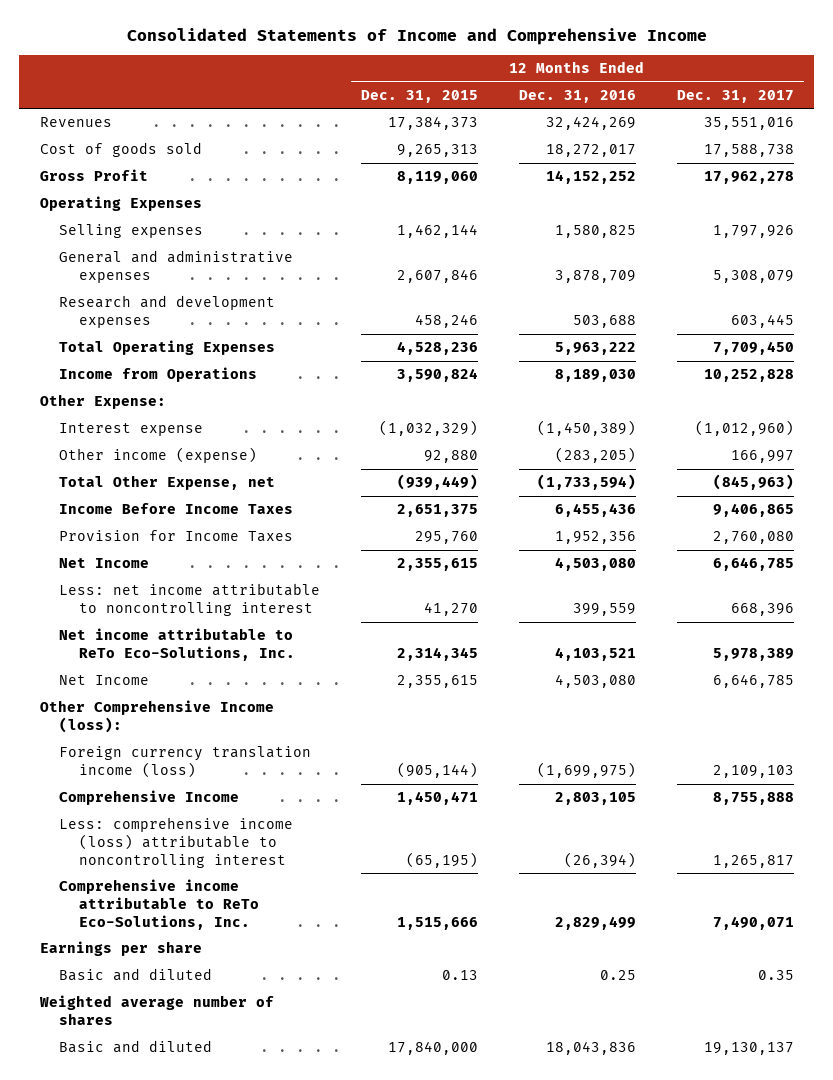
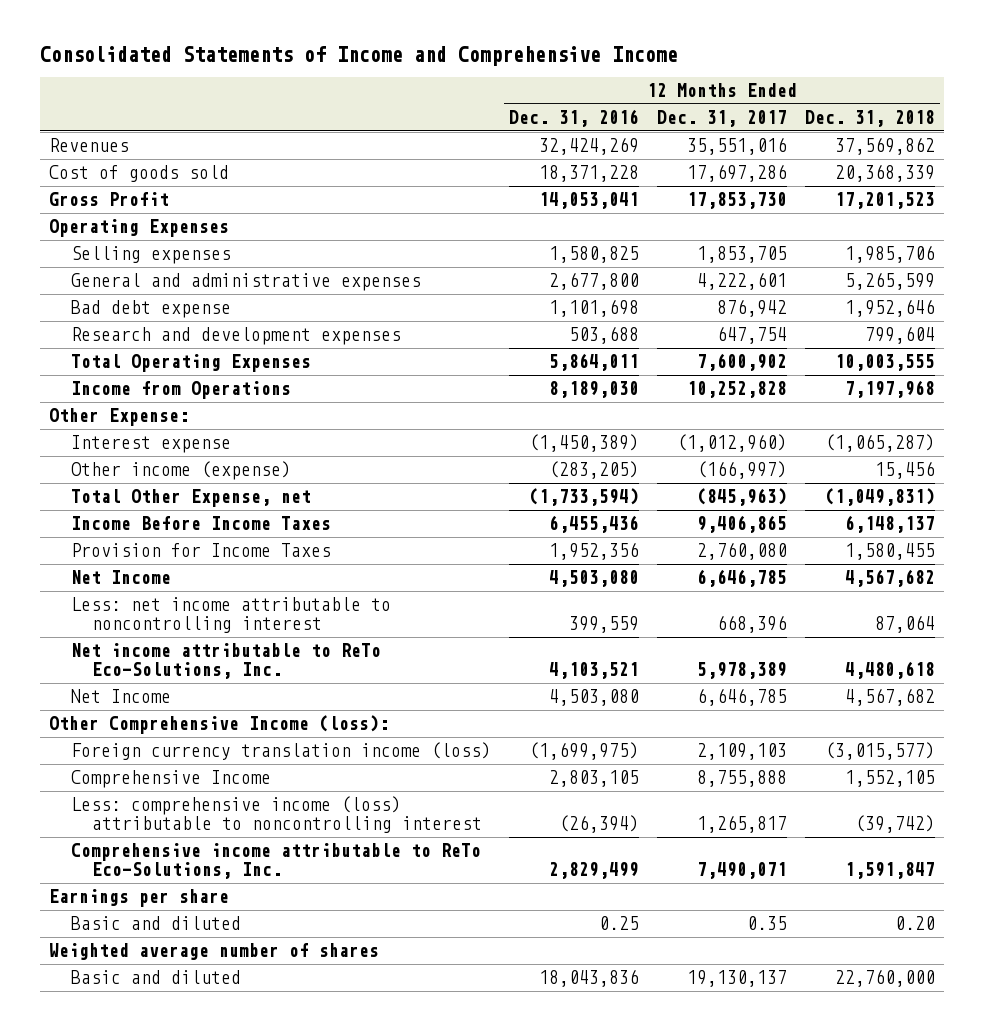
[361,89,479,103] Dec. 31, 2015 -> none
none -> [805,110,936,128] Dec. 31, 2018
[545,144,636,158] 18,272,017 -> [538,165,639,183] 18,371,228
[703,144,794,158] 17,588,738 -> [687,164,788,183] 17,697,286
[545,170,636,185] 14,152,252 -> [538,192,639,210] 14,053,041
[703,171,794,185] 17,962,278 -> [687,192,788,210] 17,853,730
[712,225,794,239] 1,797,926 -> [697,246,788,264] 1,853,705
[554,270,636,284] 3,878,709 -> [548,272,639,291] 2,677,800
[712,270,794,284] 5,308,079 -> [697,272,788,291] 4,222,601
none -> [70,300,231,319] Bad debt expense
[730,314,794,329] 603,445 -> [717,326,788,345] 647,754
[554,342,636,356] 5,963,222 -> [548,353,639,372] 5,864,011
[712,341,794,356] 7,709,450 -> [697,353,788,372] 7,600,902
[730,450,794,464] 166,997 -> [697,461,788,480] (166,997)

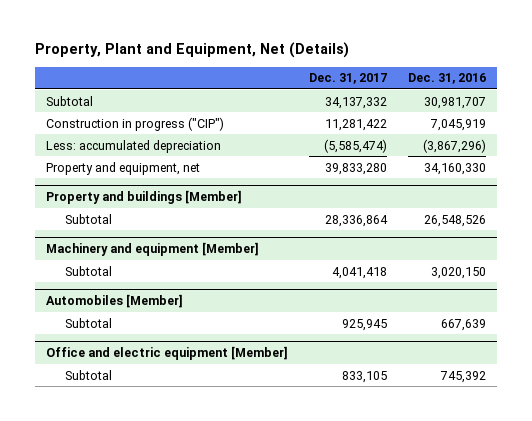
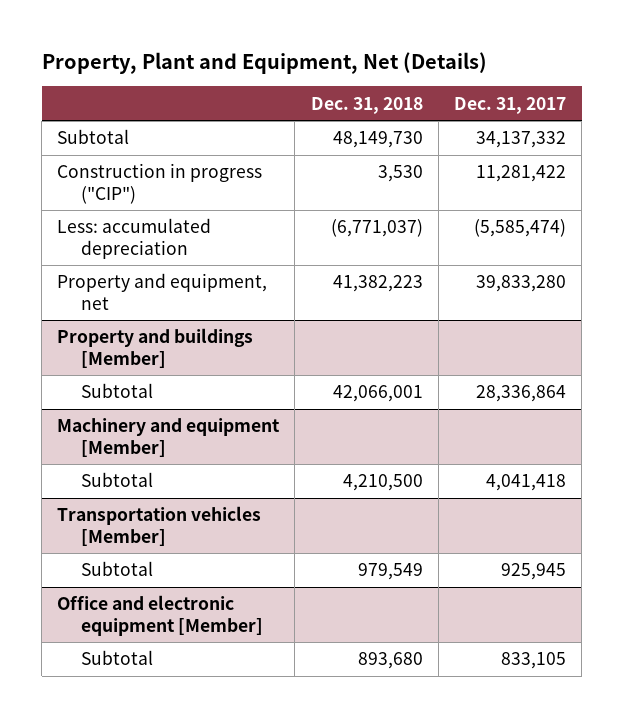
[408,73,487,85] Dec. 31, 2016 -> none
none -> [310,96,423,114] Dec. 31, 2018
[45,293,183,308] Automobiles [Member] -> [57,506,262,546] Transportation vehicles [Member]
[45,345,288,360] Office and electric equipment [Member] -> [57,595,263,636] Office and electronic equipment [Member]

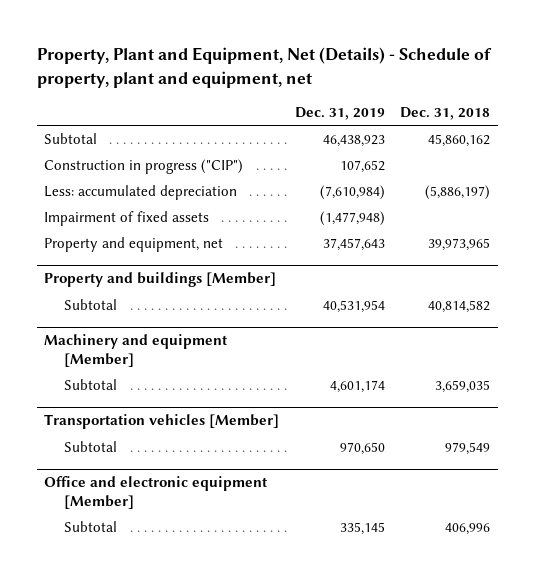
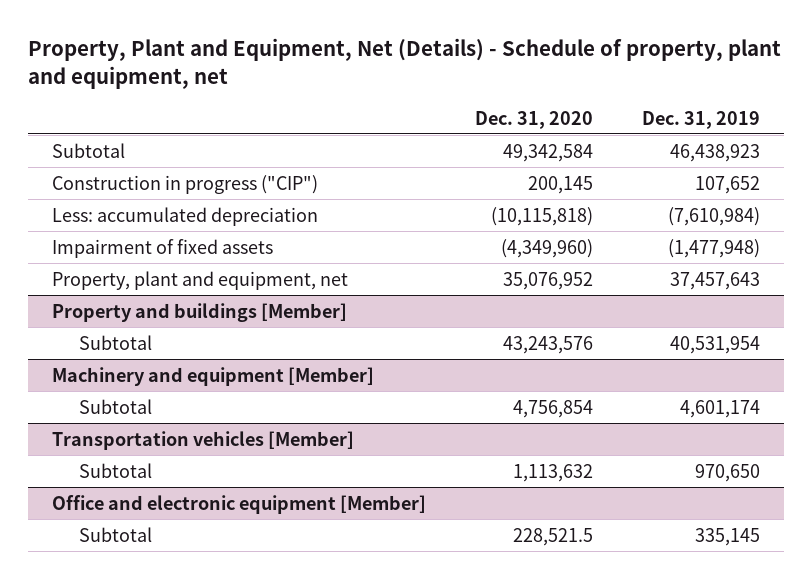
[400,106,491,120] Dec. 31, 2018 -> none
none -> [475,110,594,129] Dec. 31, 2020
[44,237,224,253] Property and equipment, net -> [52,270,349,290] Property, plant and equipment, net

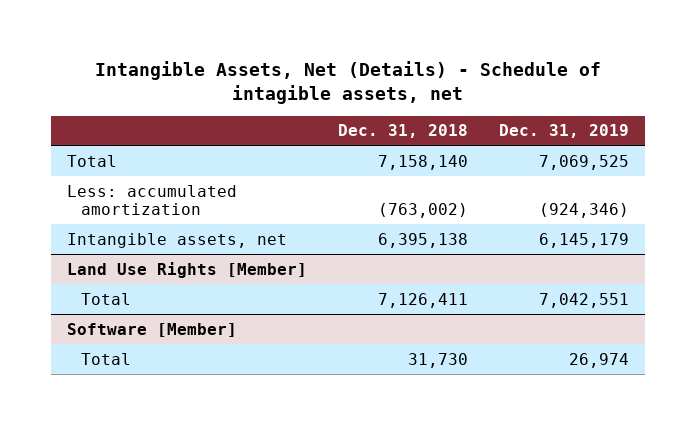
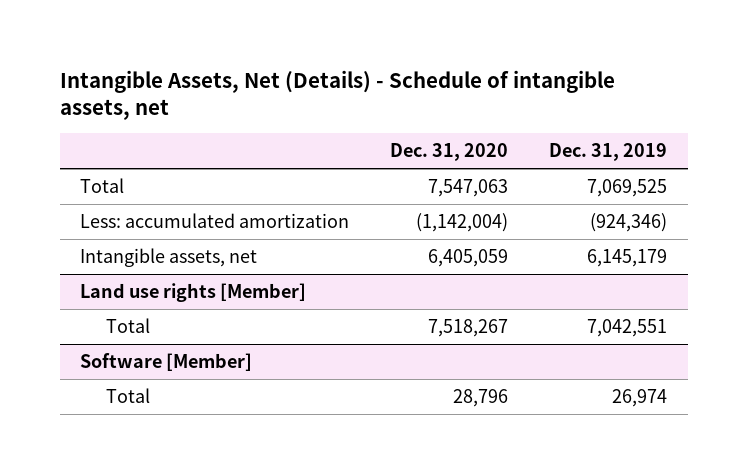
[95,60,602,105] Intangible Assets, Net (Details) - Schedule of intagible assets, net -> [59,69,615,121] Intangible Assets, Net (Details) - Schedule of intangible assets, net
[338,124,469,139] Dec. 31, 2018 -> none
none -> [390,143,509,162] Dec. 31, 2020
[66,261,307,278] Land Use Rights [Member] -> [80,283,307,303] Land use rights [Member]

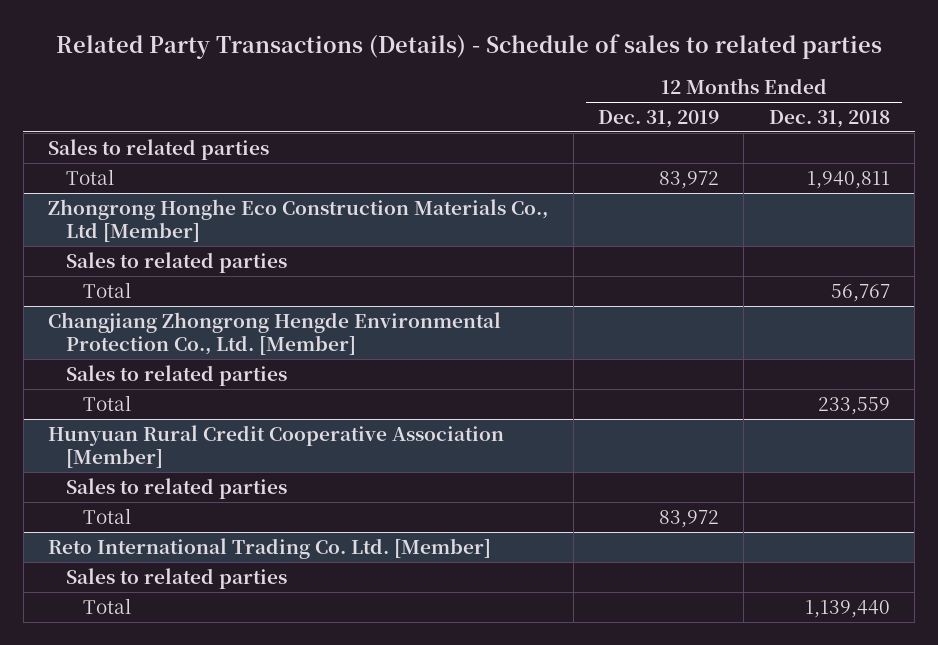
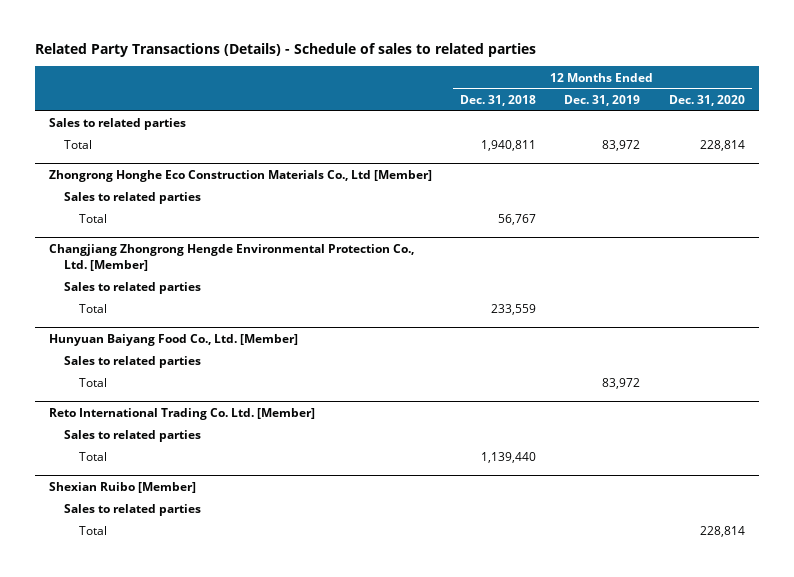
none -> [668,94,745,106] Dec. 31, 2020
[48,424,505,469] Hunyuan Rural Credit Cooperative Association [Member] -> [49,334,299,347] Hunyuan Baiyang Food Co., Ltd. [Member]
none -> [49,482,197,494] Shexian Ruibo [Member]
none -> [63,504,201,517] Sales to related parties
none -> [78,526,107,536] Total

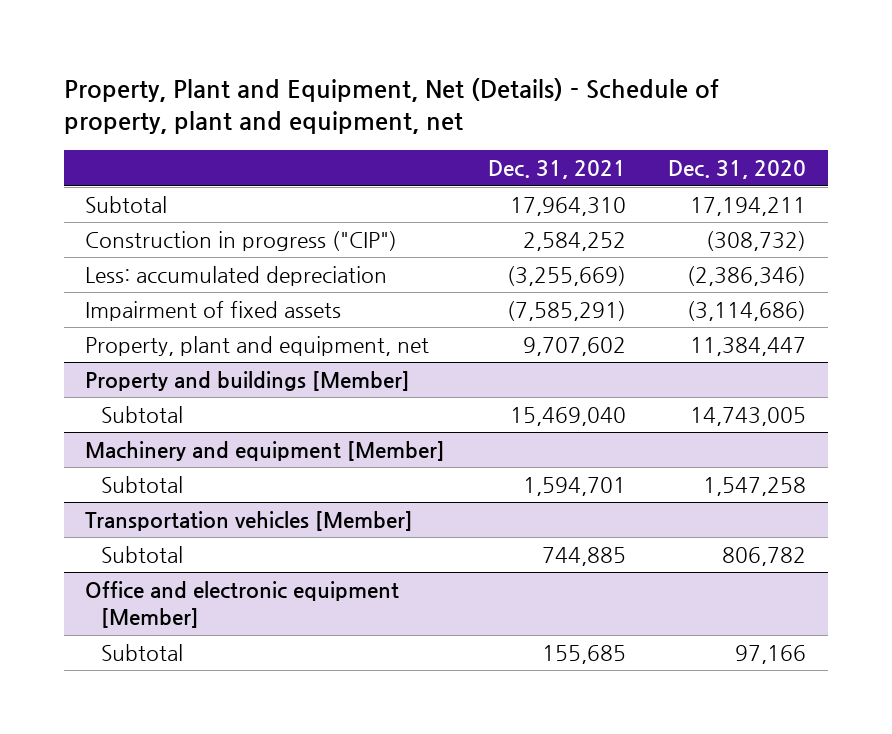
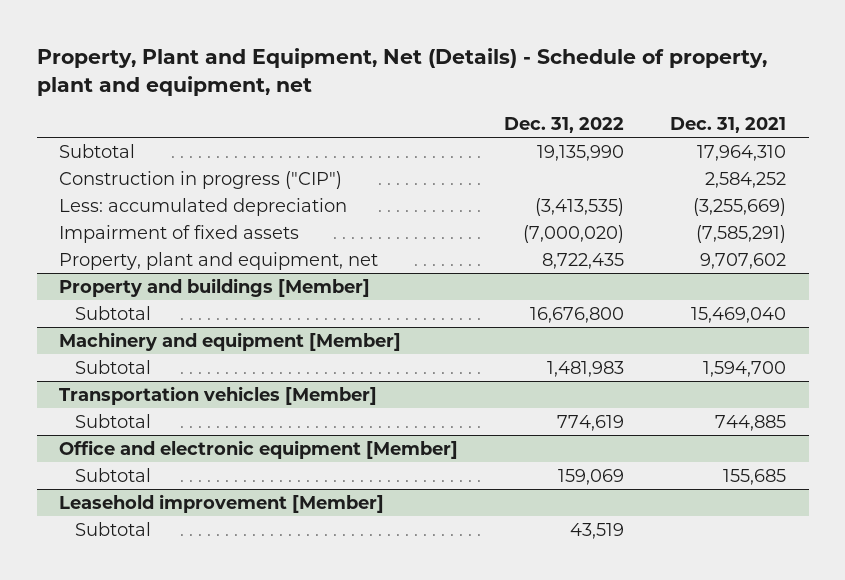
[668,160,807,180] Dec. 31, 2020 -> none
none -> [504,116,625,133] Dec. 31, 2022
[522,477,626,497] 1,594,701 -> [702,360,786,377] 1,594,700
none -> [59,493,385,513] Leasehold improvement [Member]
none -> [74,521,151,536] Subtotal

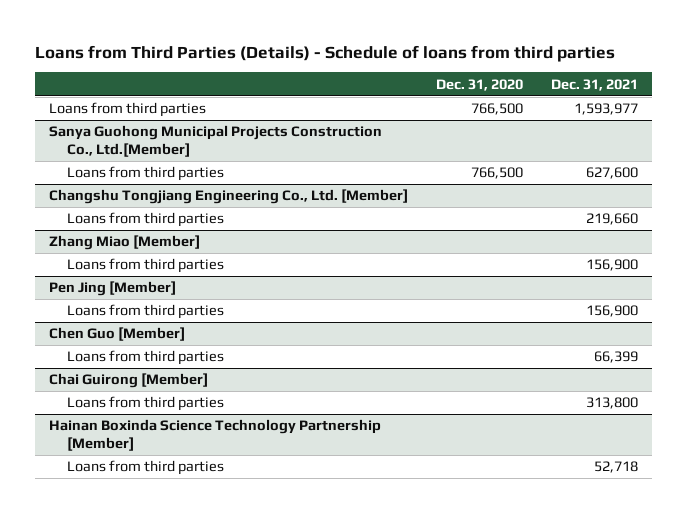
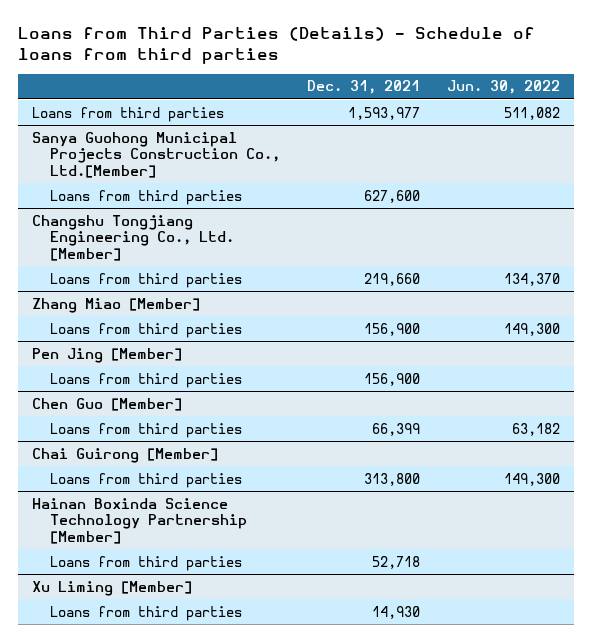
[436,78,524,91] Dec. 31, 2020 -> none
none -> [447,80,561,95] Jun. 30, 2022
none -> [31,580,192,596] Xu Liming [Member]
none -> [50,605,243,621] Loans from third parties

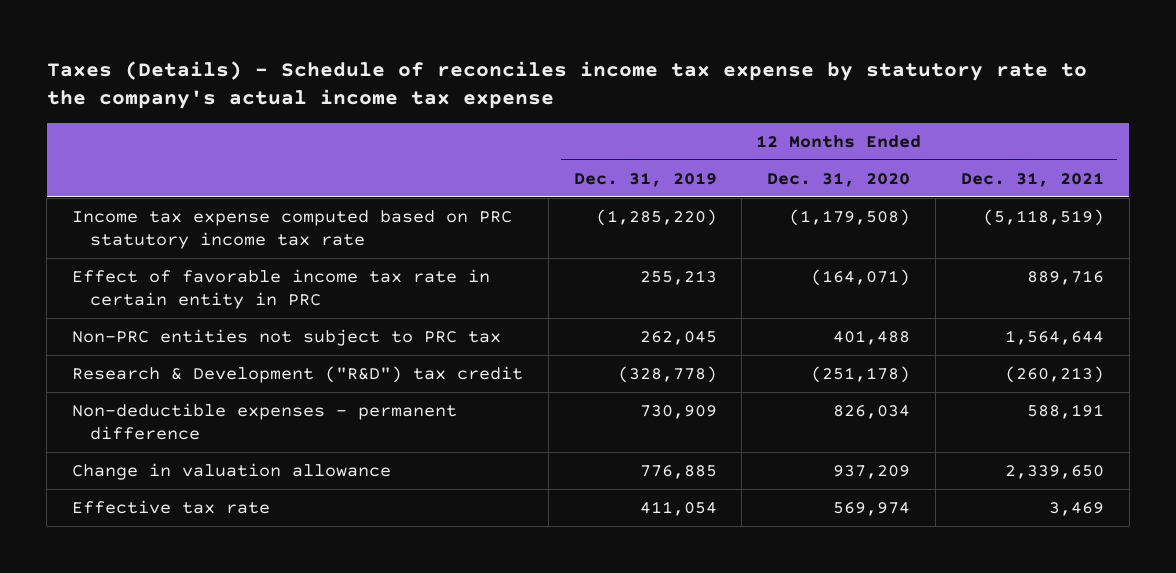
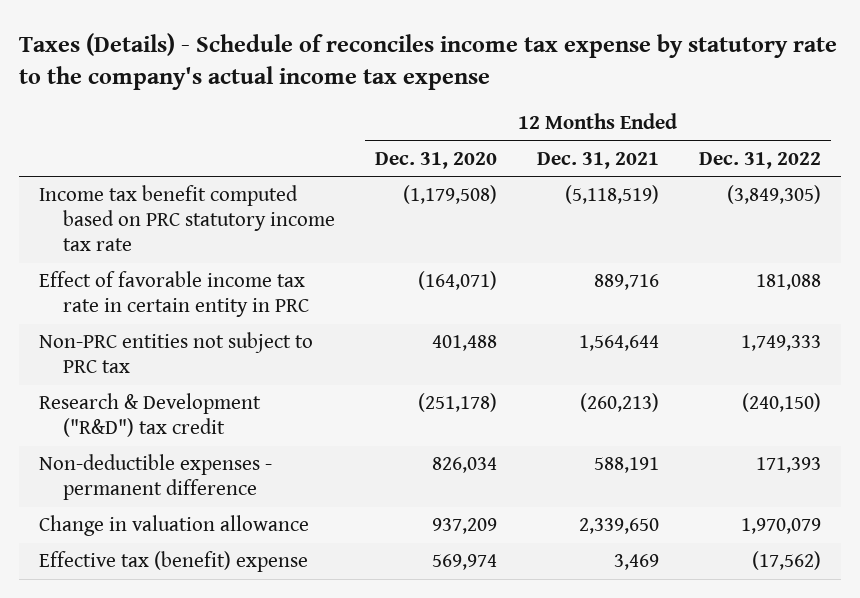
[573,171,717,187] Dec. 31, 2019 -> none
none -> [698,152,821,170] Dec. 31, 2022
[71,209,512,250] Income tax expense computed based on PRC statutory income tax rate -> [38,185,336,252] Income tax benefit computed based on PRC statutory income tax rate
[71,499,270,514] Effective tax rate -> [38,551,308,573] Effective tax (benefit) expense

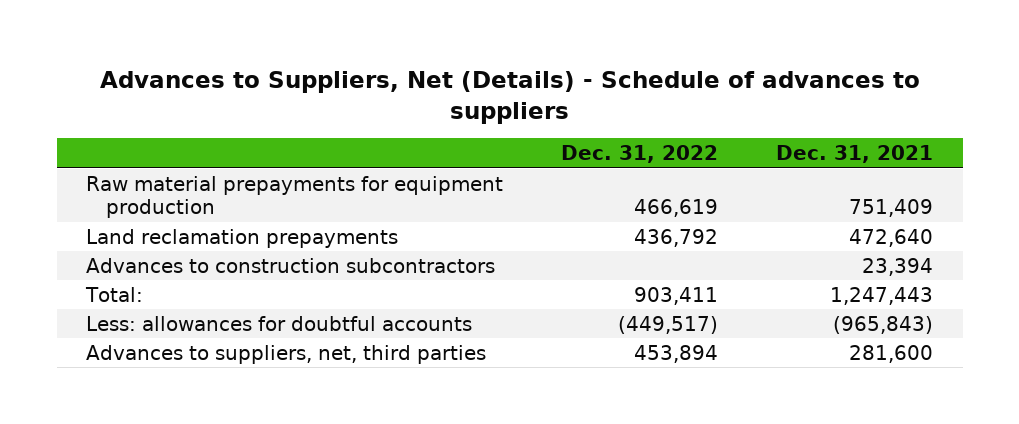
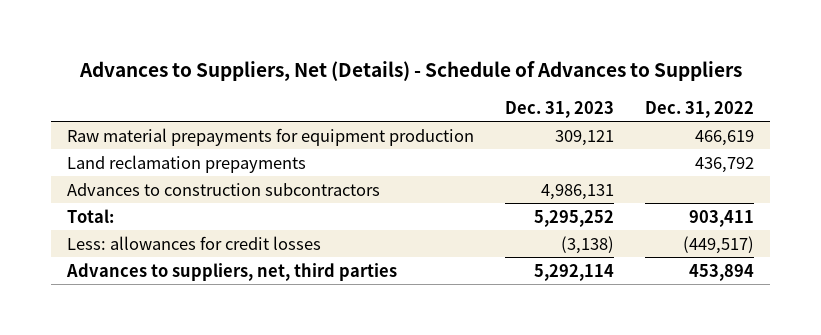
[99,70,920,124] Advances to Suppliers, Net (Details) - Schedule of advances to suppliers -> [78,61,742,82] Advances to Suppliers, Net (Details) - Schedule of Advances to Suppliers
[776,145,934,164] Dec. 31, 2021 -> none
none -> [505,100,615,118] Dec. 31, 2023
[85,315,472,331] Less: allowances for doubtful accounts -> [66,235,321,250] Less: allowances for credit losses

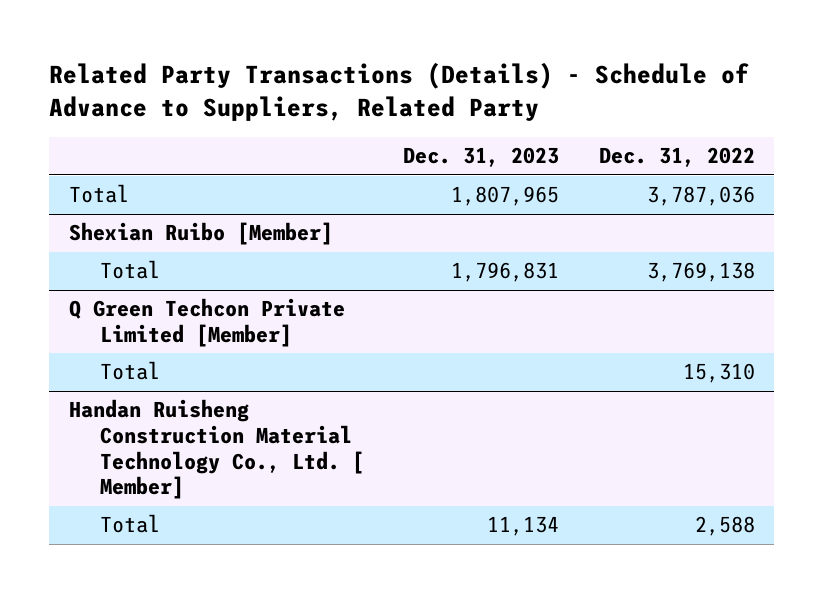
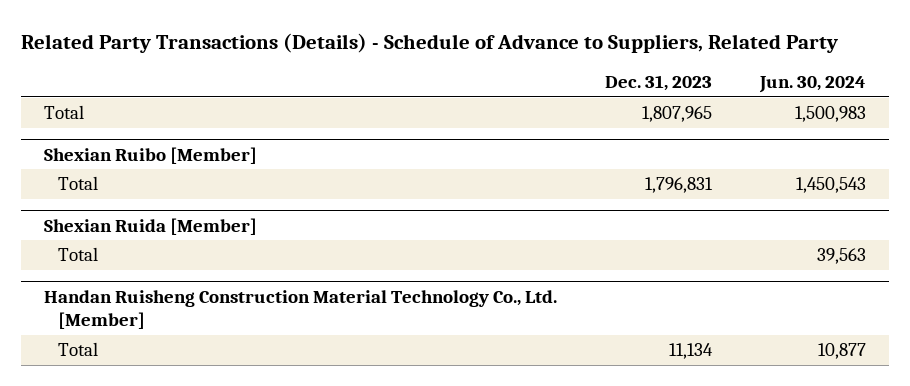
[598,147,755,168] Dec. 31, 2022 -> none
none -> [758,76,866,94] Jun. 30, 2024
[69,298,346,347] Q Green Techcon Private Limited [Member] -> [44,217,258,235] Shexian Ruida [Member]
[69,399,364,500] Handan Ruisheng Construction Material Technology Co., Ltd. [ Member] -> [44,289,558,330] Handan Ruisheng Construction Material Technology Co., Ltd. [Member]

